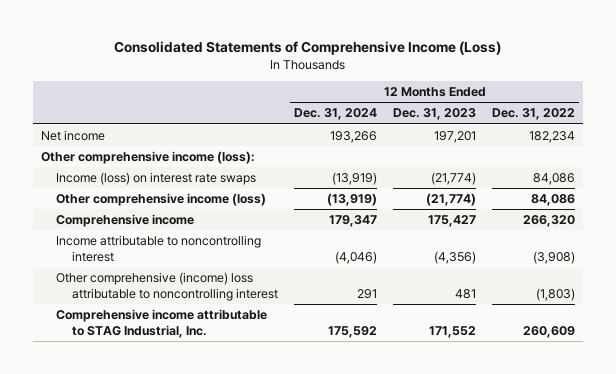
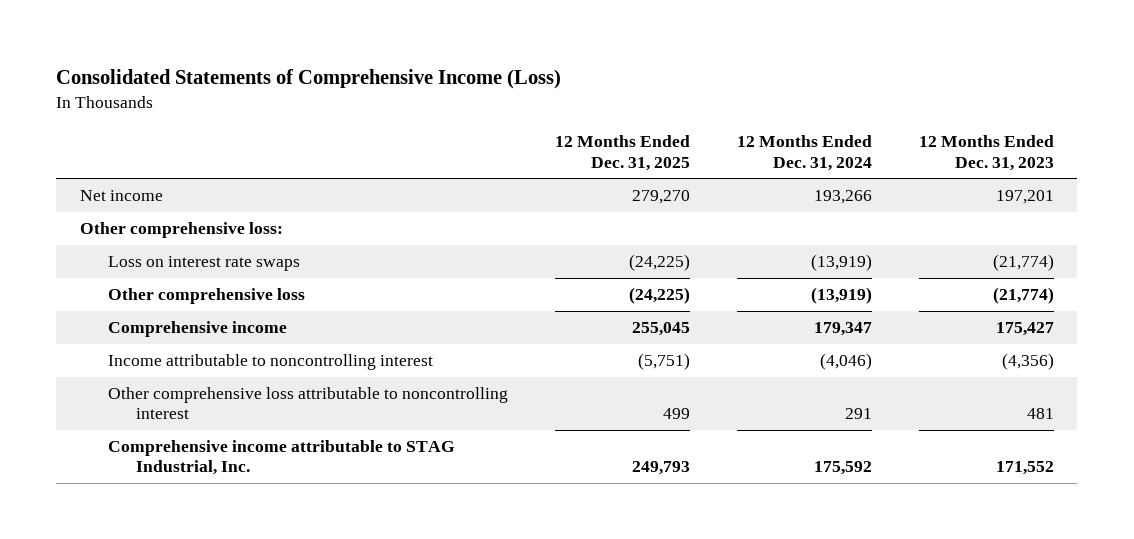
[492,108,576,121] Dec. 31, 2022 -> none
none -> [554,135,690,171] 12 Months Ended Dec. 31, 2025
[40,150,255,164] Other comprehensive income (loss): -> [79,222,283,239] Other comprehensive loss:
[56,171,257,185] Income (loss) on interest rate swaps -> [108,256,301,272] Loss on interest rate swaps
[56,192,267,206] Other comprehensive income (loss) -> [108,288,306,305] Other comprehensive loss
[56,271,278,301] Other comprehensive (income) loss attributable to noncontrolling interest -> [108,387,509,420] Other comprehensive loss attributable to noncontrolling interest

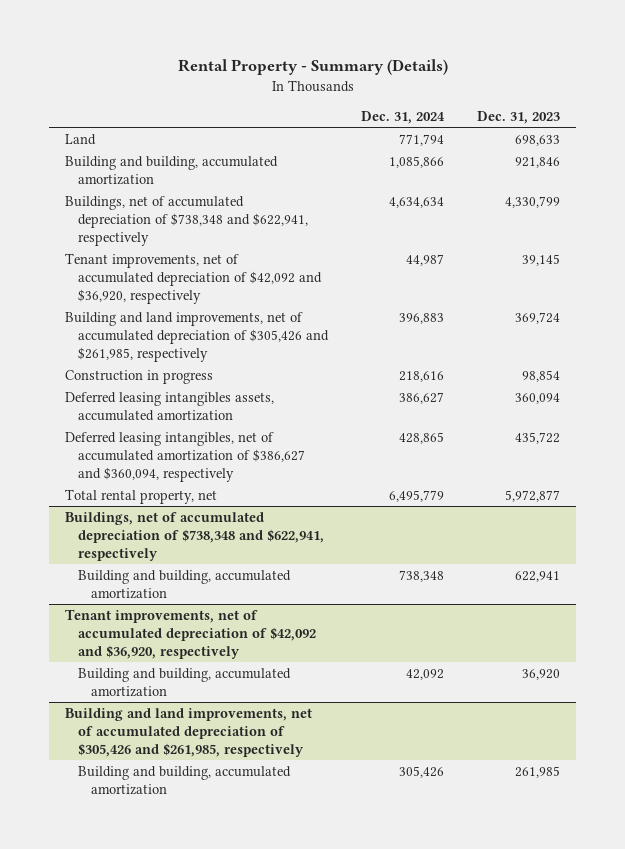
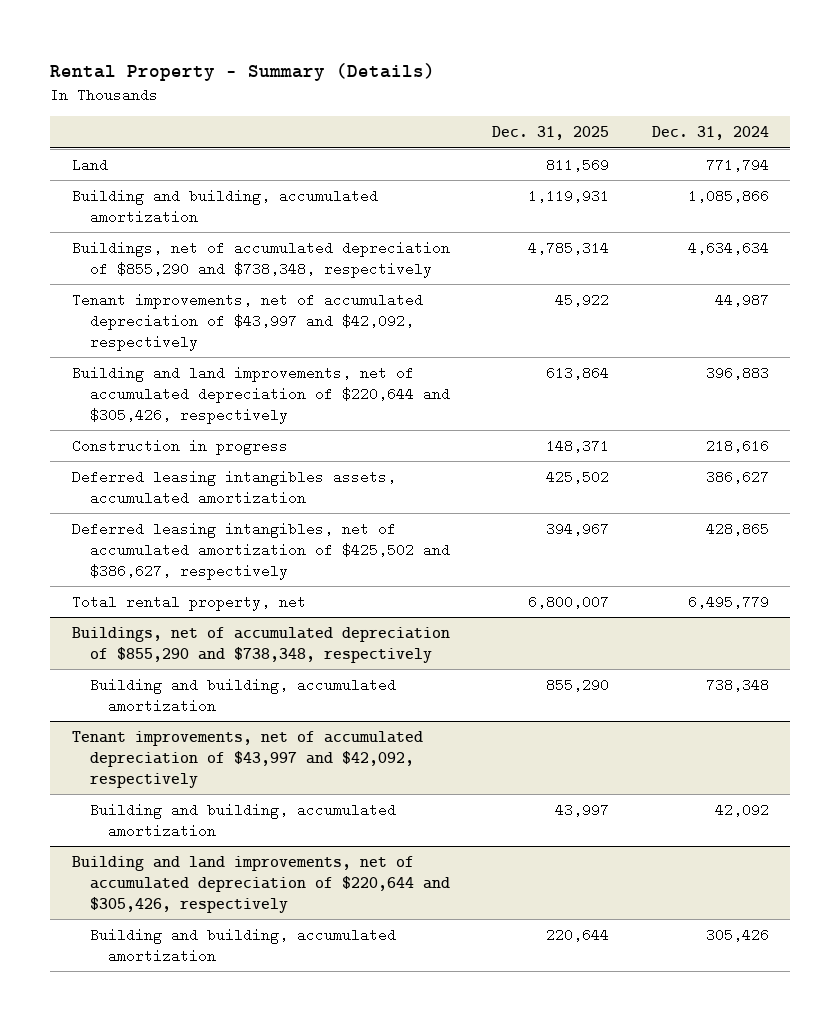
[476,110,560,124] Dec. 31, 2023 -> none
none -> [492,126,610,141] Dec. 31, 2025
[65,195,309,246] Buildings, net of accumulated depreciation of $738,348 and $622,941, respectively -> [71,240,450,278] Buildings, net of accumulated depreciation of $855,290 and $738,348, respectively
[65,252,323,304] Tenant improvements, net of accumulated depreciation of $42,092 and $36,920, respectively -> [71,292,423,351] Tenant improvements, net of accumulated depreciation of $43,997 and $42,092, respectively
[65,311,330,362] Building and land improvements, net of accumulated depreciation of $305,426 and $261,985, respectively -> [71,365,450,424] Building and land improvements, net of accumulated depreciation of $220,644 and $305,426, respectively
[65,431,306,482] Deferred leasing intangibles, net of accumulated amortization of $386,627 and $360,094, respectively -> [71,521,450,580] Deferred leasing intangibles, net of accumulated amortization of $425,502 and $386,627, respectively
[65,511,325,561] Buildings, net of accumulated depreciation of $738,348 and $622,941, respectively -> [71,626,450,663] Buildings, net of accumulated depreciation of $855,290 and $738,348, respectively
[65,608,317,659] Tenant improvements, net of accumulated depreciation of $42,092 and $36,920, respectively -> [71,730,423,788] Tenant improvements, net of accumulated depreciation of $43,997 and $42,092, respectively
[65,707,313,757] Building and land improvements, net of accumulated depreciation of $305,426 and $261,985, respectively -> [71,855,450,913] Building and land improvements, net of accumulated depreciation of $220,644 and $305,426, respectively

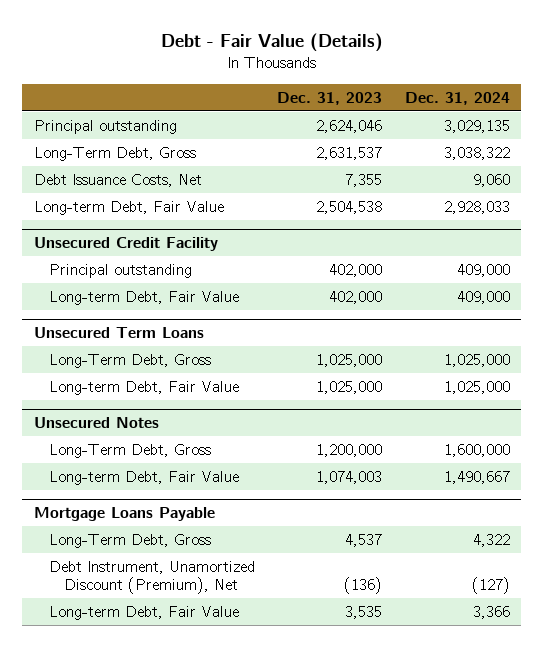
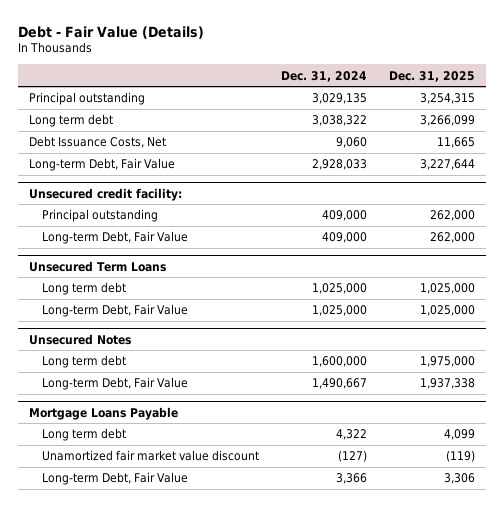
[277,91,383,105] Dec. 31, 2023 -> none
none -> [388,70,475,82] Dec. 31, 2025
[33,146,196,161] Long-Term Debt, Gross -> [29,114,114,128] Long term debt
[33,237,218,252] Unsecured Credit Facility -> [29,187,183,201] Unsecured credit facility:
[48,353,211,368] Long-Term Debt, Gross -> [41,282,126,296] Long term debt
[48,443,211,458] Long-Term Debt, Gross -> [41,355,126,369] Long term debt
[48,533,211,548] Long-Term Debt, Gross -> [41,428,126,442] Long term debt
[48,560,255,595] Debt Instrument, Unamortized Discount (Premium), Net -> [41,450,259,462] Unamortized fair market value discount

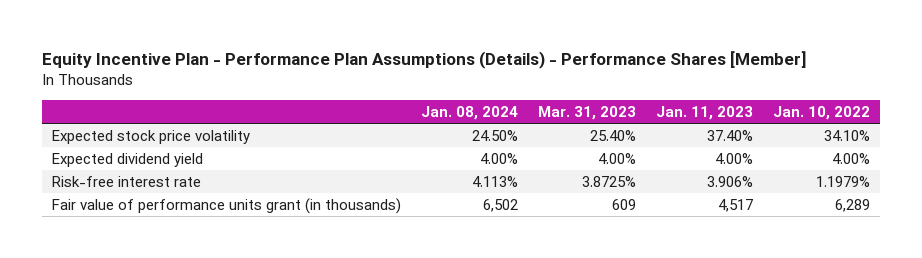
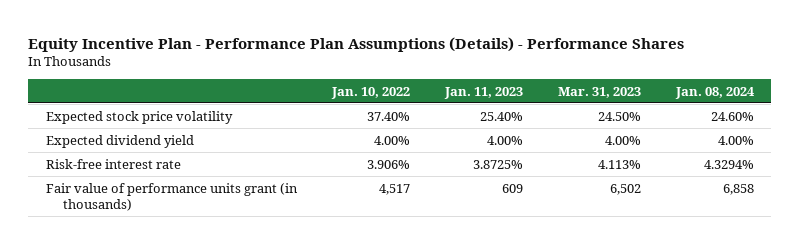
[41,50,807,69] Equity Incentive Plan - Performance Plan Assumptions (Details) - Performance Shares [Member] -> [28,36,685,52] Equity Incentive Plan - Performance Plan Assumptions (Details) - Performance Shares
[471,130,518,142] 24.50% -> [710,111,754,121] 24.60%
[589,130,636,142] 25.40% -> [597,111,641,121] 24.50%
[706,130,753,142] 37.40% -> [479,111,523,121] 25.40%
[824,130,871,142] 34.10% -> [366,111,410,121] 37.40%
[471,176,518,188] 4.113% -> [703,159,754,169] 4.3294%
[581,176,636,188] 3.8725% -> [597,159,641,169] 4.113%
[706,176,753,188] 3.906% -> [472,159,523,169] 3.8725%
[816,176,871,188] 1.1979% -> [366,159,410,169] 3.906%
[482,199,518,213] 6,502 -> [722,183,754,195] 6,858
[611,199,636,211] 609 -> [609,183,641,195] 6,502
[717,199,753,213] 4,517 -> [501,183,523,193] 609
[835,199,871,213] 6,289 -> [378,183,410,195] 4,517

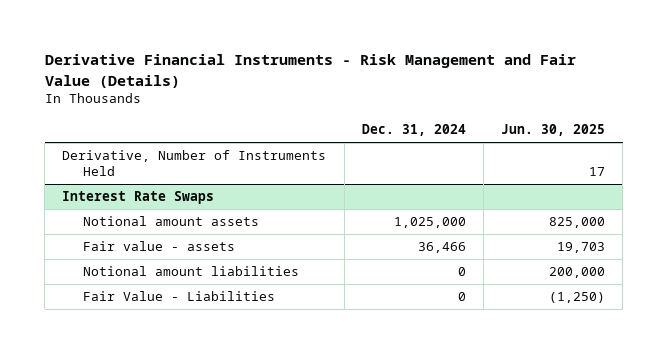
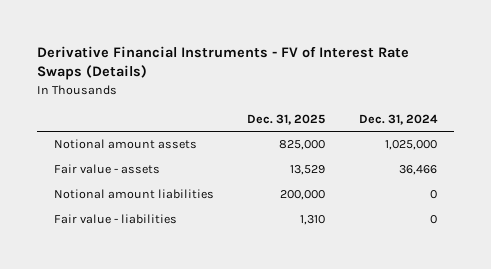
[44,54,576,88] Derivative Financial Instruments - Risk Management and Fair Value (Details) -> [36,45,409,81] Derivative Financial Instruments - FV of Interest Rate Swaps (Details)
[501,124,606,137] Jun. 30, 2025 -> none
none -> [247,113,326,125] Dec. 31, 2025
[62,150,327,177] Derivative, Number of Instruments Held -> none
[62,191,215,205] Interest Rate Swaps -> none
[83,291,276,302] Fair Value - Liabilities -> [53,214,177,225] Fair value - liabilities

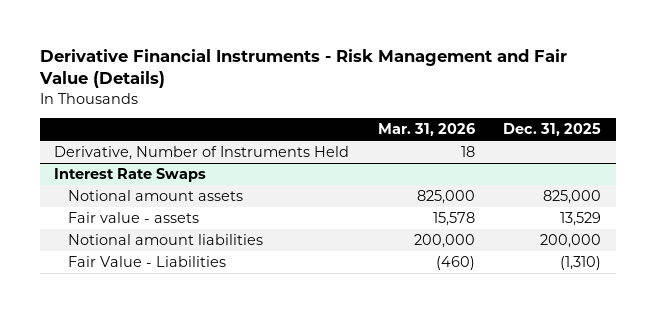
[36,45,409,81] Derivative Financial Instruments - FV of Interest Rate Swaps (Details) -> [38,48,567,89] Derivative Financial Instruments - Risk Management and Fair Value (Details)
[358,113,438,125] Dec. 31, 2024 -> none
none -> [377,123,475,137] Mar. 31, 2026
none -> [53,146,349,161] Derivative, Number of Instruments Held
none -> [53,168,206,183] Interest Rate Swaps
[53,214,177,225] Fair value - liabilities -> [67,256,226,268] Fair Value - Liabilities
[300,215,326,226] 1,310 -> [560,256,602,271] (1,310)

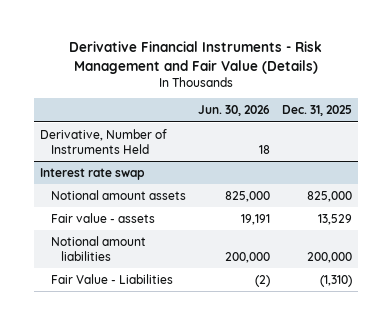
[377,123,475,137] Mar. 31, 2026 -> none
none -> [197,105,270,117] Jun. 30, 2026
[53,168,206,183] Interest Rate Swaps -> [40,167,146,180] Interest rate swap

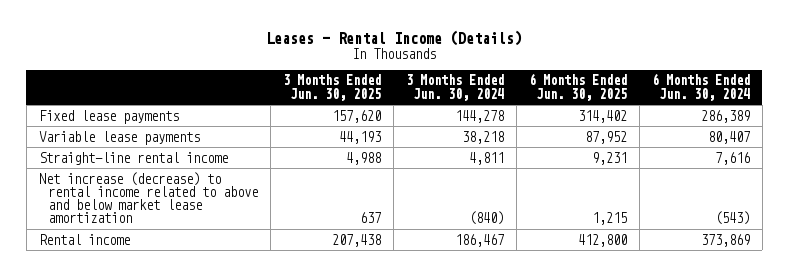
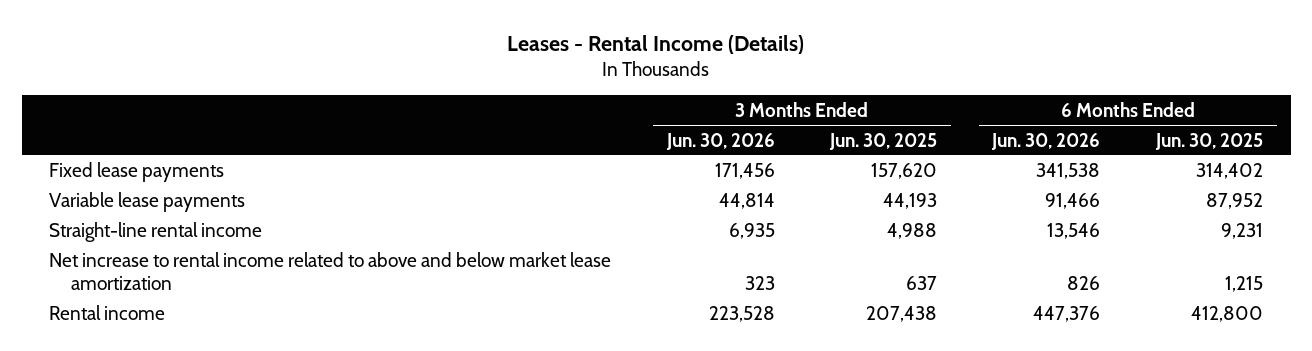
[405,74,504,101] 3 Months Ended Jun. 30, 2024 -> none
[651,73,750,101] 6 Months Ended Jun. 30, 2024 -> none
none -> [665,132,775,150] Jun. 30, 2026
none -> [991,132,1101,150] Jun. 30, 2026
[38,171,258,224] Net increase (decrease) to rental income related to above and below market lease amortization -> [49,252,612,291] Net increase to rental income related to above and below market lease amortization

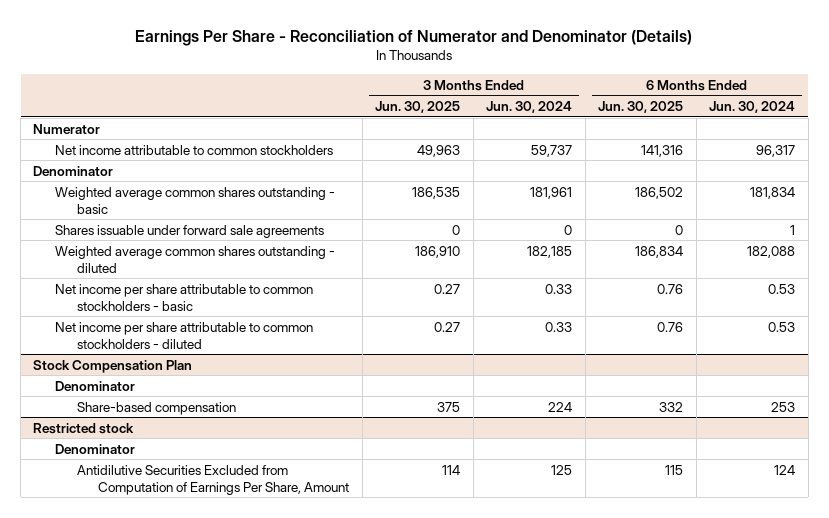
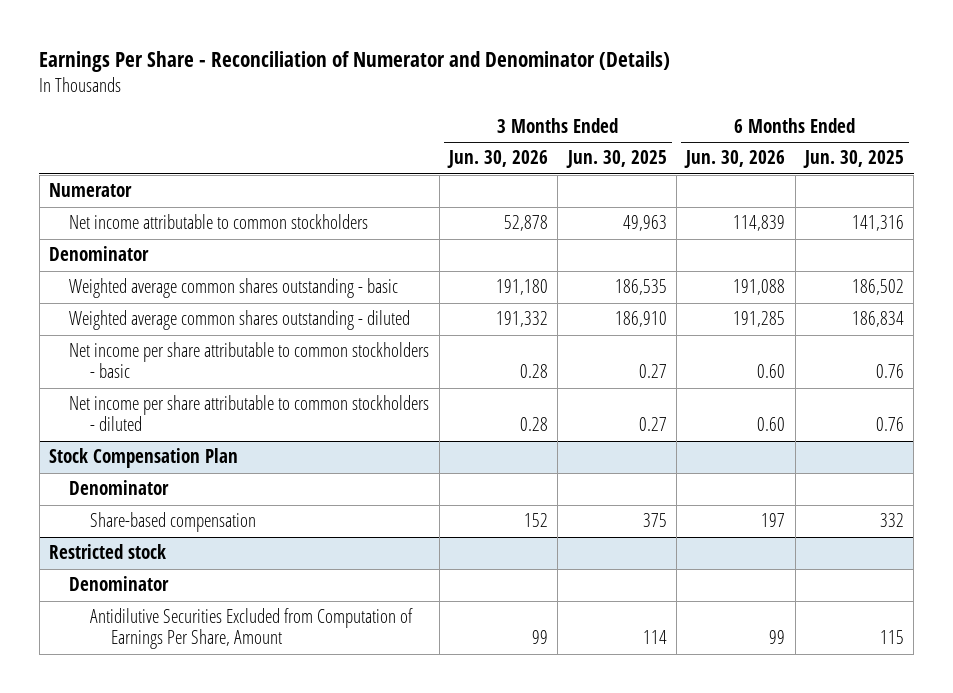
[486,101,573,114] Jun. 30, 2024 -> none
[709,101,796,114] Jun. 30, 2024 -> none
none -> [447,150,549,169] Jun. 30, 2026
none -> [684,150,786,169] Jun. 30, 2026
[55,224,325,238] Shares issuable under forward sale agreements -> none

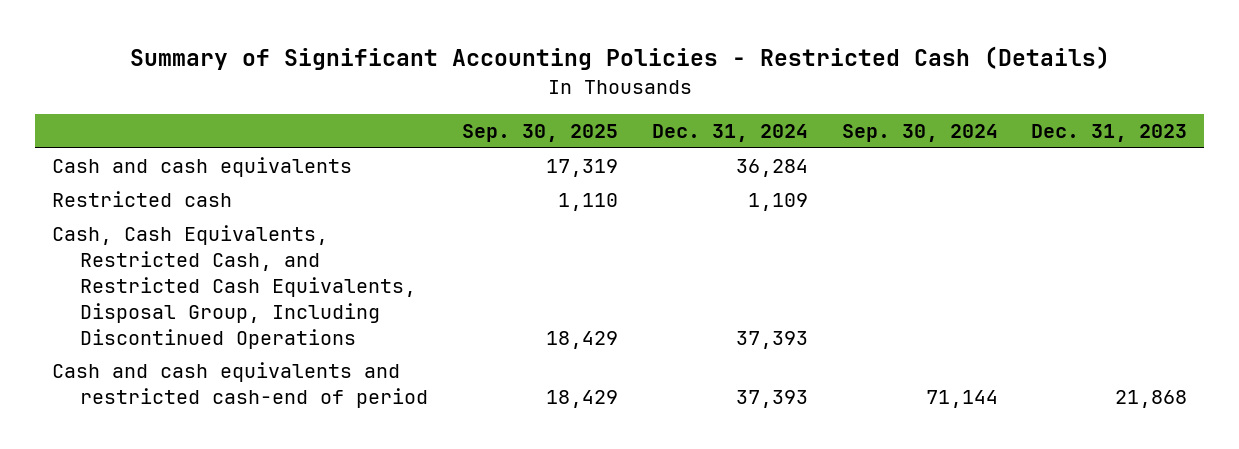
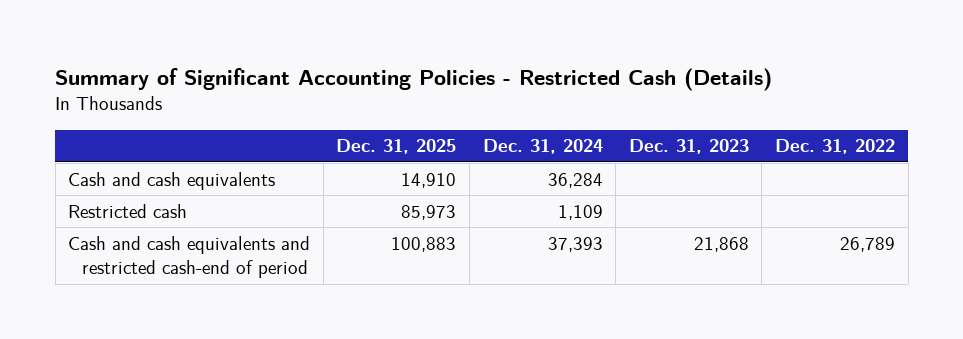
[461,124,618,143] Sep. 30, 2025 -> none
[841,124,998,143] Sep. 30, 2024 -> none
none -> [336,139,457,155] Dec. 31, 2025
none -> [775,139,896,155] Dec. 31, 2022
[51,225,416,349] Cash, Cash Equivalents, Restricted Cash, and Restricted Cash Equivalents, Disposal Group, Including Discontinued Operations -> none

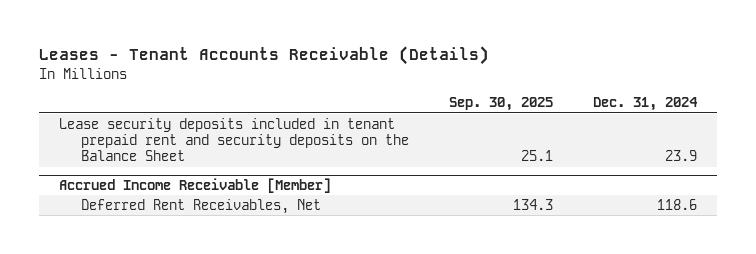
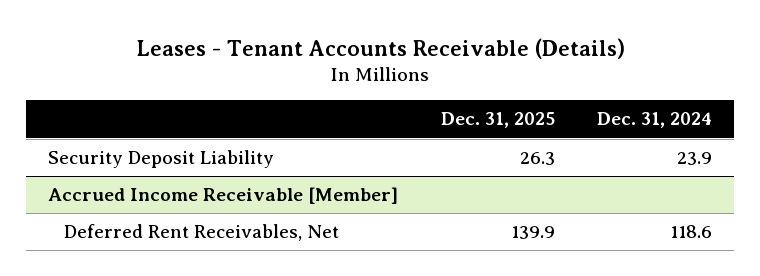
[448,97,553,112] Sep. 30, 2025 -> none
none -> [440,112,555,129] Dec. 31, 2025
[59,117,409,162] Lease security deposits included in tenant prepaid rent and security deposits on the Balance Sheet -> [47,150,274,169] Security Deposit Liability

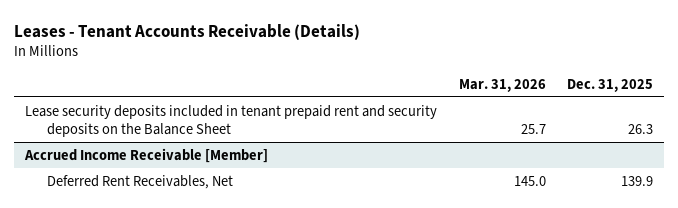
[597,112,713,129] Dec. 31, 2024 -> none
none -> [458,78,546,92] Mar. 31, 2026
[47,150,274,169] Security Deposit Liability -> [24,104,437,138] Lease security deposits included in tenant prepaid rent and security deposits on the Balance Sheet

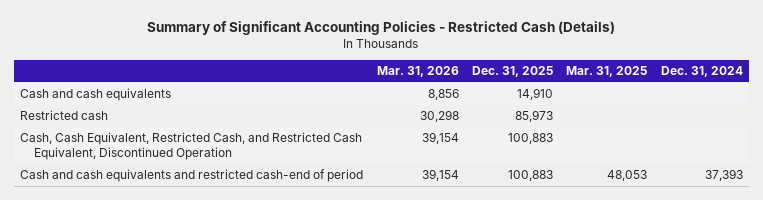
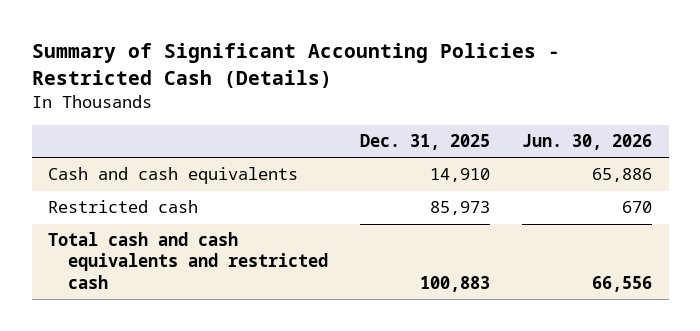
[376,66,459,78] Mar. 31, 2026 -> none
[566,66,648,78] Mar. 31, 2025 -> none
[660,66,743,78] Dec. 31, 2024 -> none
none -> [522,134,653,151] Jun. 30, 2026
[20,169,364,183] Cash and cash equivalents and restricted cash-end of period -> none
[20,132,363,161] Cash, Cash Equivalent, Restricted Cash, and Restricted Cash Equivalent, Discontinued Operation -> [47,232,328,289] Total cash and cash equivalents and restricted cash

